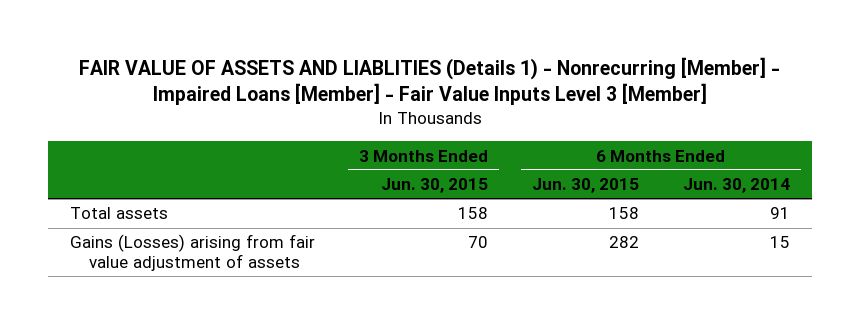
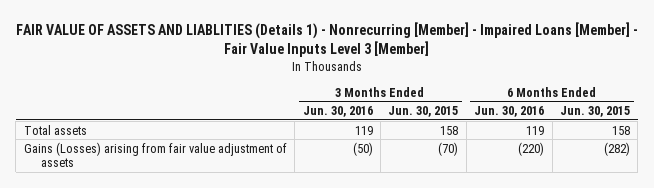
[683,178,791,194] Jun. 30, 2014 -> none
none -> [302,106,373,118] Jun. 30, 2016
none -> [474,106,545,118] Jun. 30, 2016
[468,236,489,249] 70 -> [438,141,459,156] (70)
[609,236,640,249] 282 -> [604,141,631,156] (282)

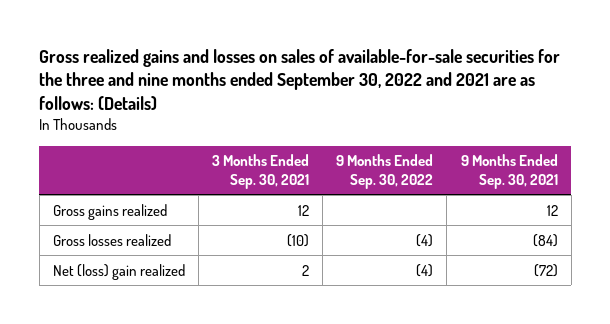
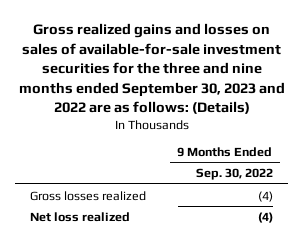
[39,48,561,110] Gross realized gains and losses on sales of available-for-sale securities for the three and nine months ended September 30, 2022 and 2021 are as follows: (Details) -> [18,23,285,114] Gross realized gains and losses on sales of available-for-sale investment securities for the three and nine months ended September 30, 2023 and 2022 are as follows: (Details)
[212,154,310,189] 3 Months Ended Sep. 30, 2021 -> none
[460,154,558,189] 9 Months Ended Sep. 30, 2021 -> none
[52,203,167,220] Gross gains realized -> none
[52,263,185,280] Net (loss) gain realized -> [30,211,131,222] Net loss realized

